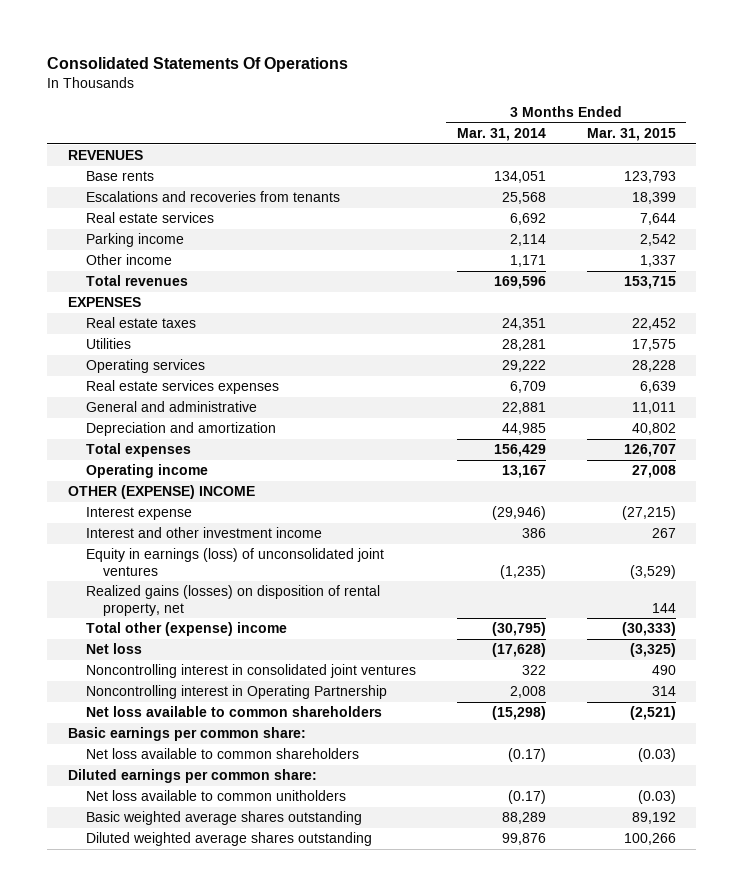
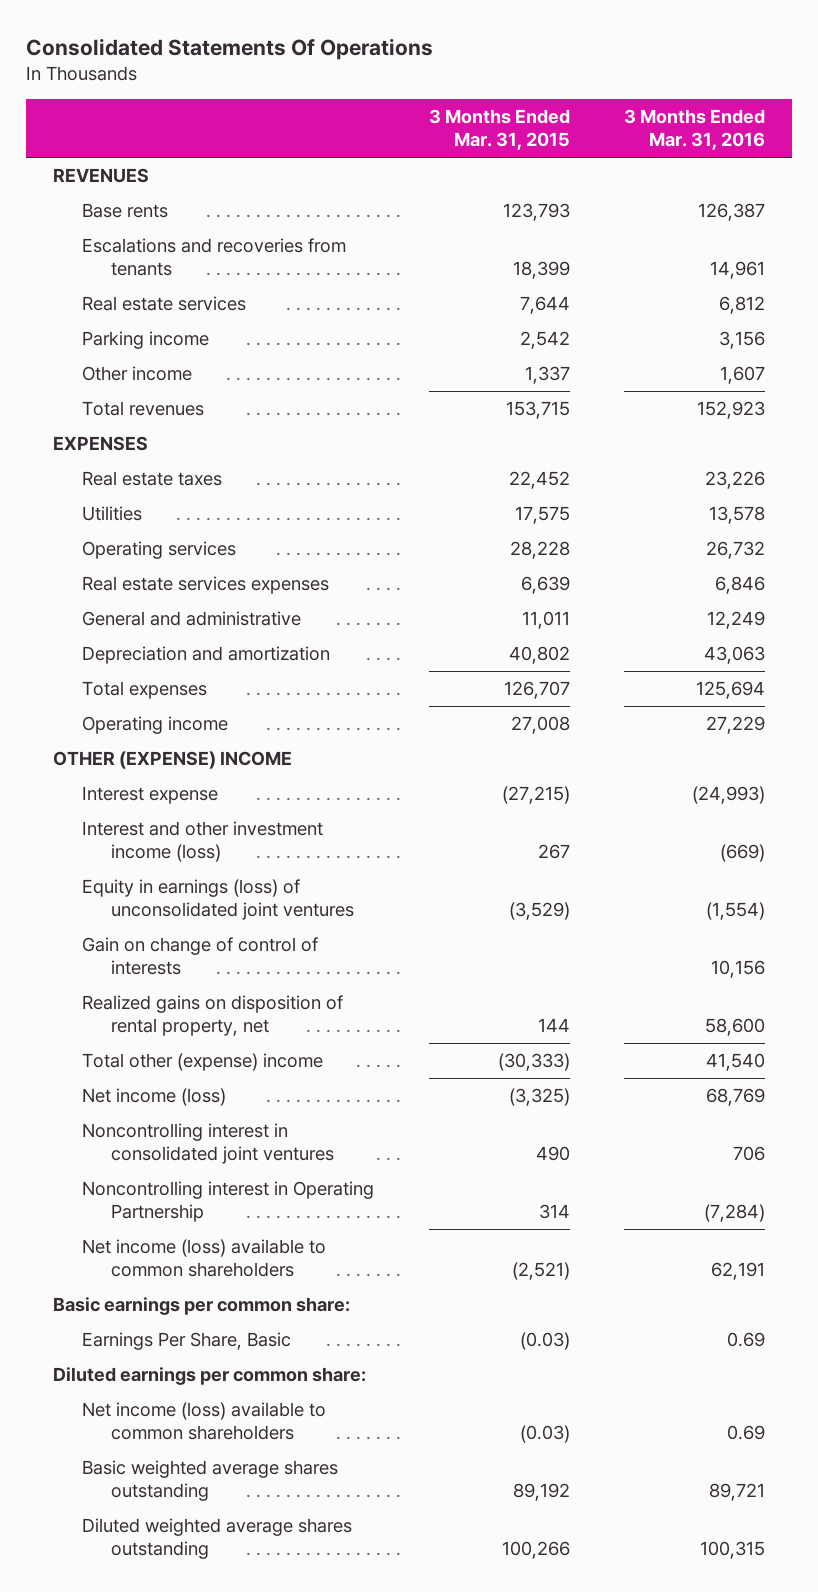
[456,128,546,142] Mar. 31, 2014 -> none
none -> [624,108,766,150] 3 Months Ended Mar. 31, 2016
[85,527,322,539] Interest and other investment income -> [82,821,324,863] Interest and other investment income (loss)
none -> [82,937,319,976] Gain on change of control of interests
[85,585,380,616] Realized gains (losses) on disposition of rental property, net -> [82,995,344,1037] Realized gains on disposition of rental property, net
[85,643,142,655] Net loss -> [82,1088,227,1107] Net income (loss)
[85,706,382,718] Net loss available to common shareholders -> [82,1239,327,1278] Net income (loss) available to common shareholders
[85,748,359,760] Net loss available to common shareholders -> [82,1332,292,1351] Earnings Per Share, Basic
[85,790,346,802] Net loss available to common unitholders -> [82,1402,327,1441] Net income (loss) available to common shareholders

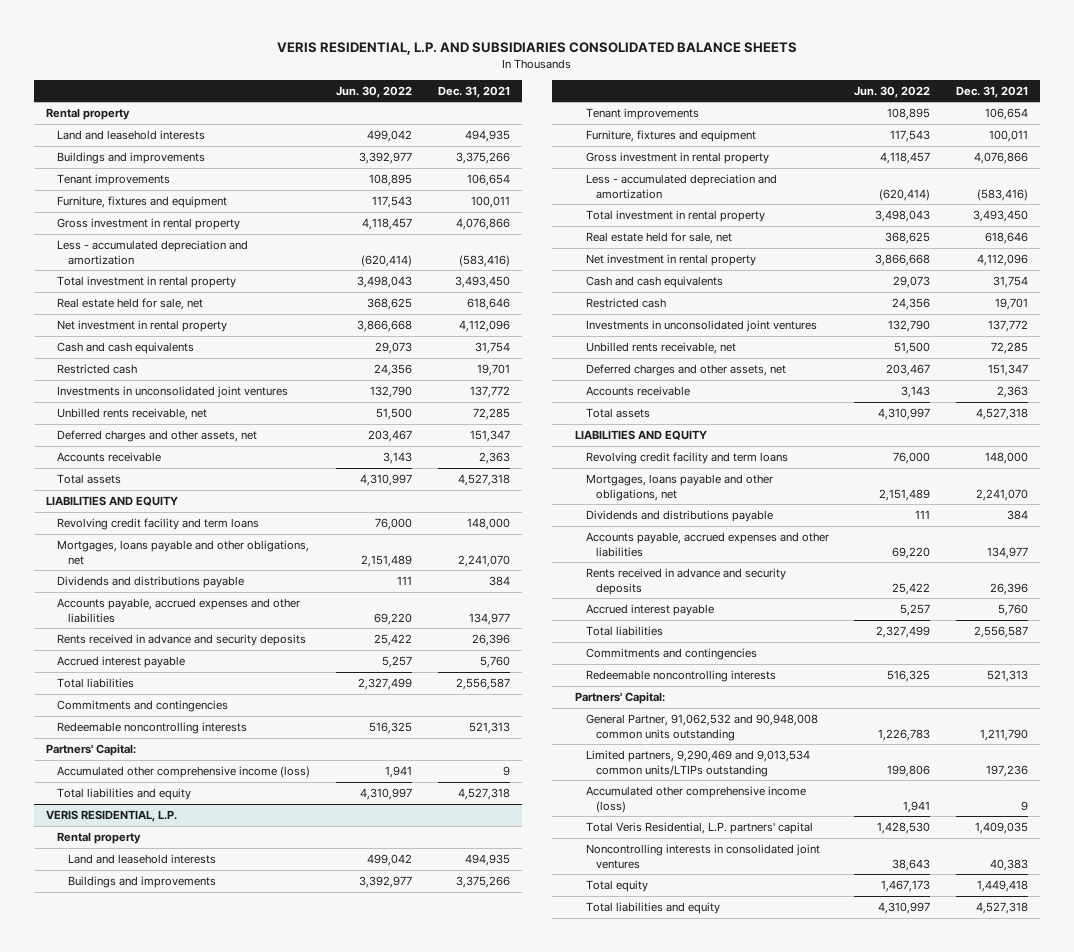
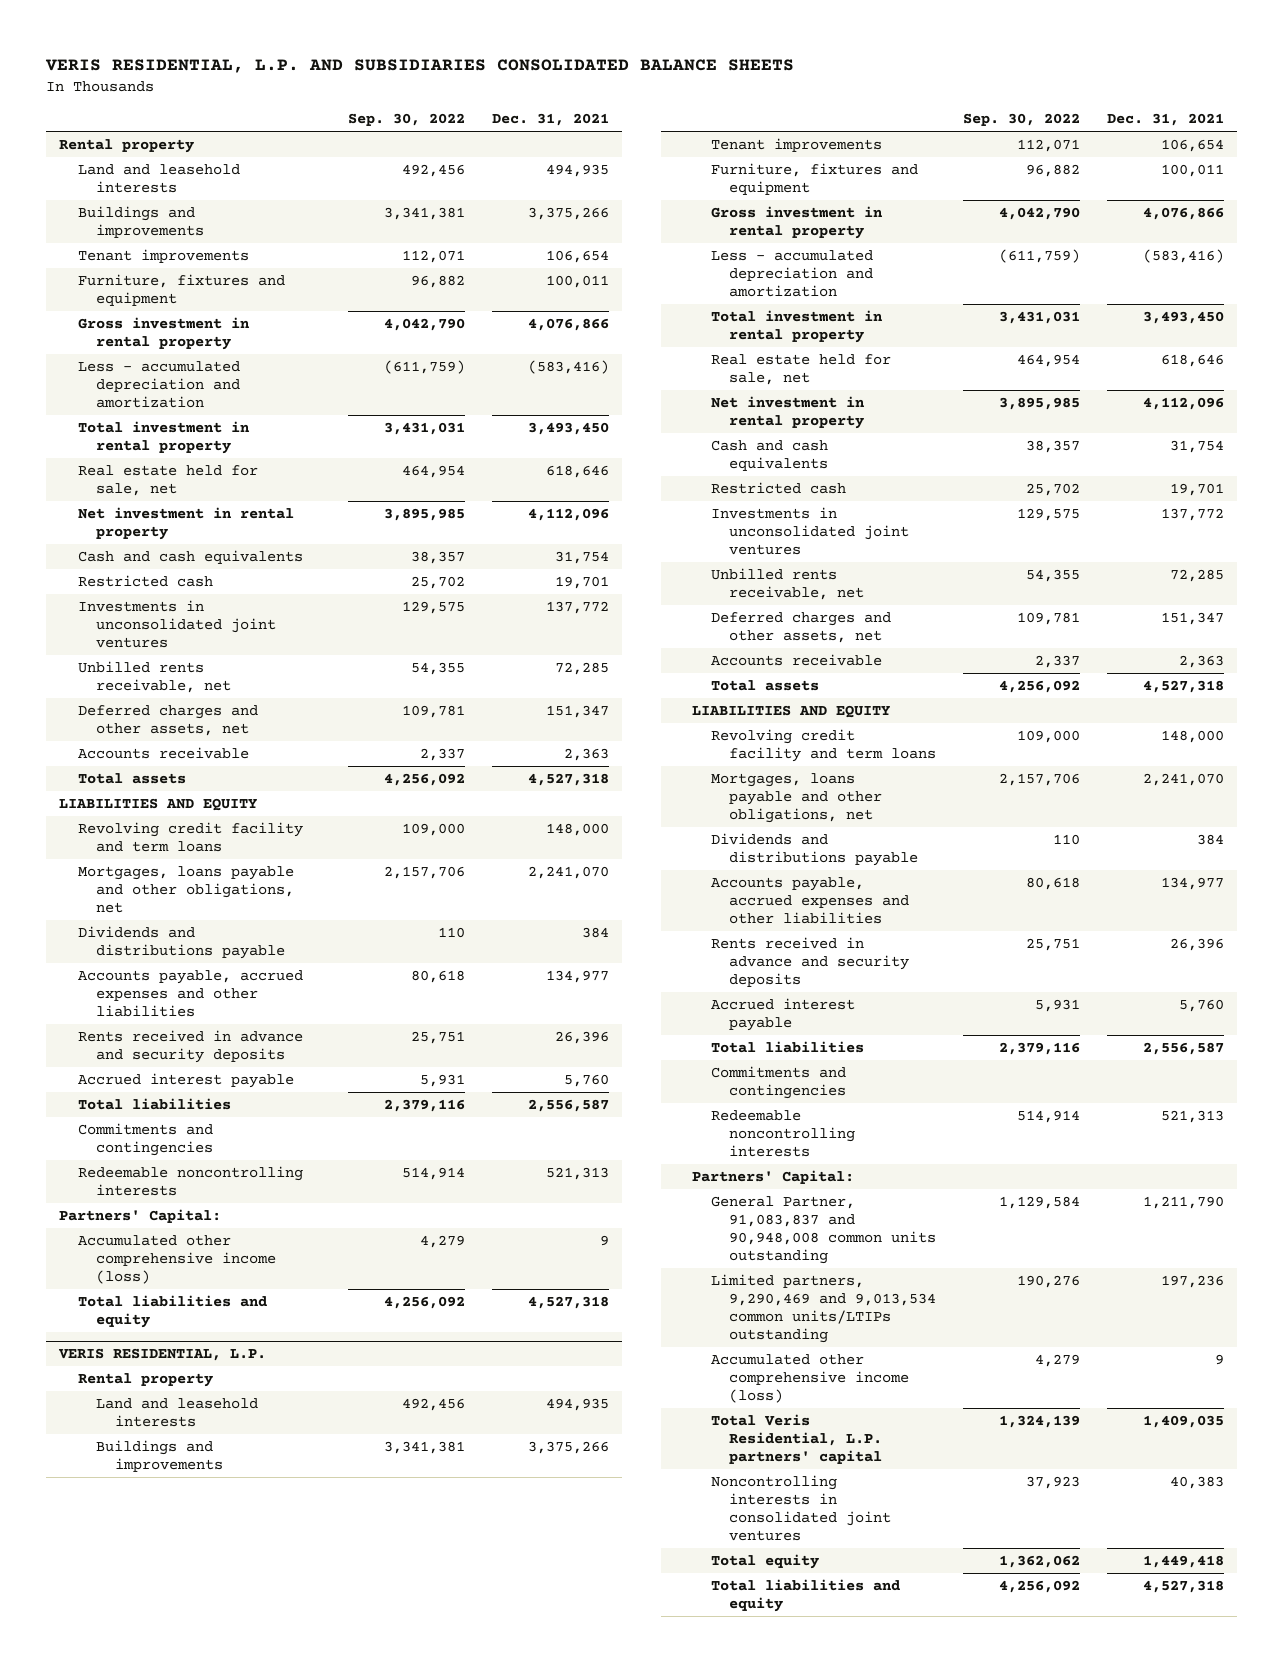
[336,85,413,98] Jun. 30, 2022 -> none
none -> [348,113,466,127] Sep. 30, 2022
[585,714,818,741] General Partner, 91,062,532 and 90,948,008 common units outstanding -> [710,1195,937,1264] General Partner, 91,083,837 and 90,948,008 common units outstanding

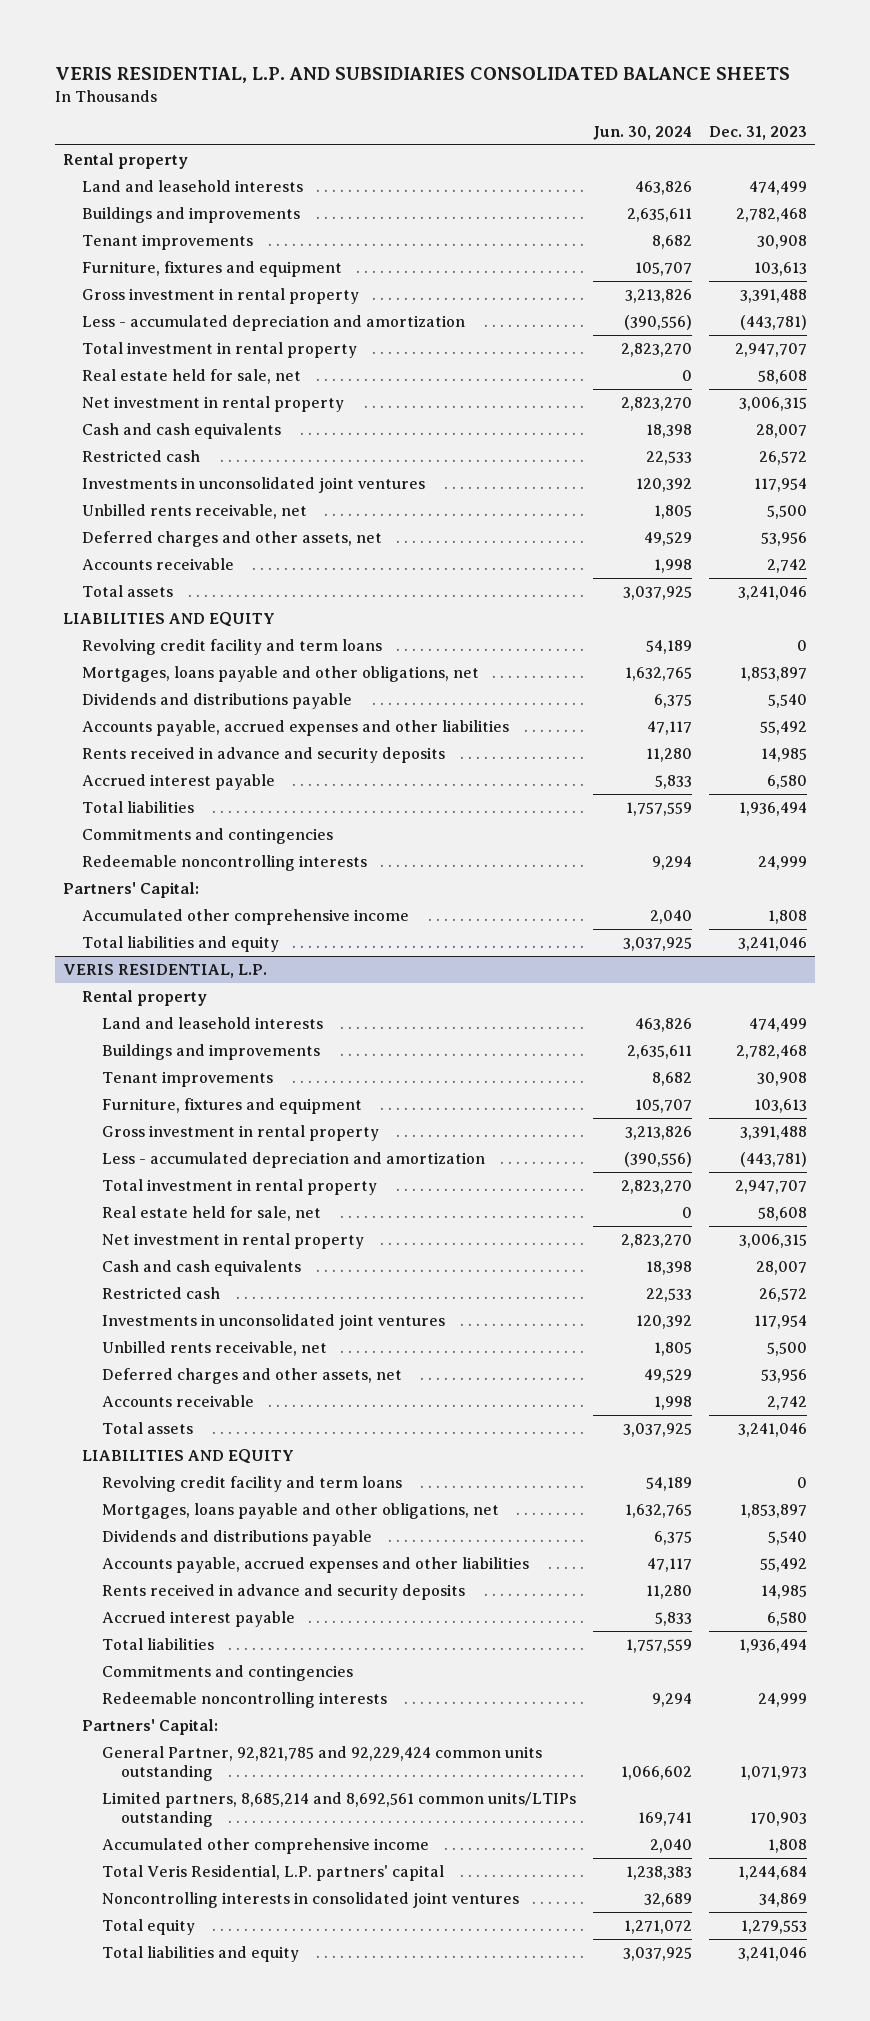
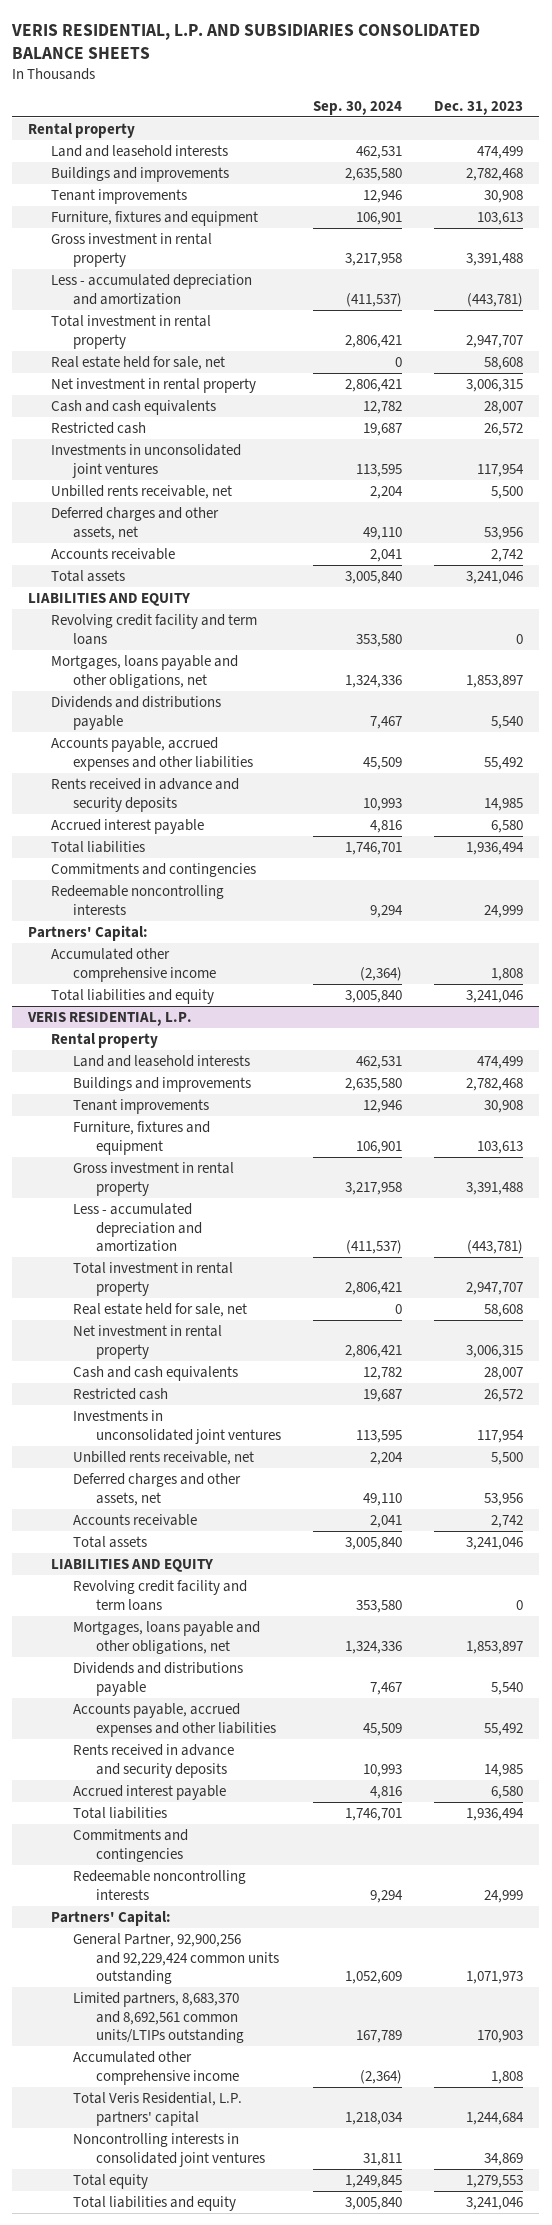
[592,125,692,140] Jun. 30, 2024 -> none
none -> [312,100,402,115] Sep. 30, 2024
[101,1746,542,1782] General Partner, 92,821,785 and 92,229,424 common units outstanding -> [73,1933,279,1984] General Partner, 92,900,256 and 92,229,424 common units outstanding
[101,1792,576,1828] Limited partners, 8,685,214 and 8,692,561 common units/LTIPs outstanding -> [73,1992,244,2043] Limited partners, 8,683,370 and 8,692,561 common units/LTIPs outstanding

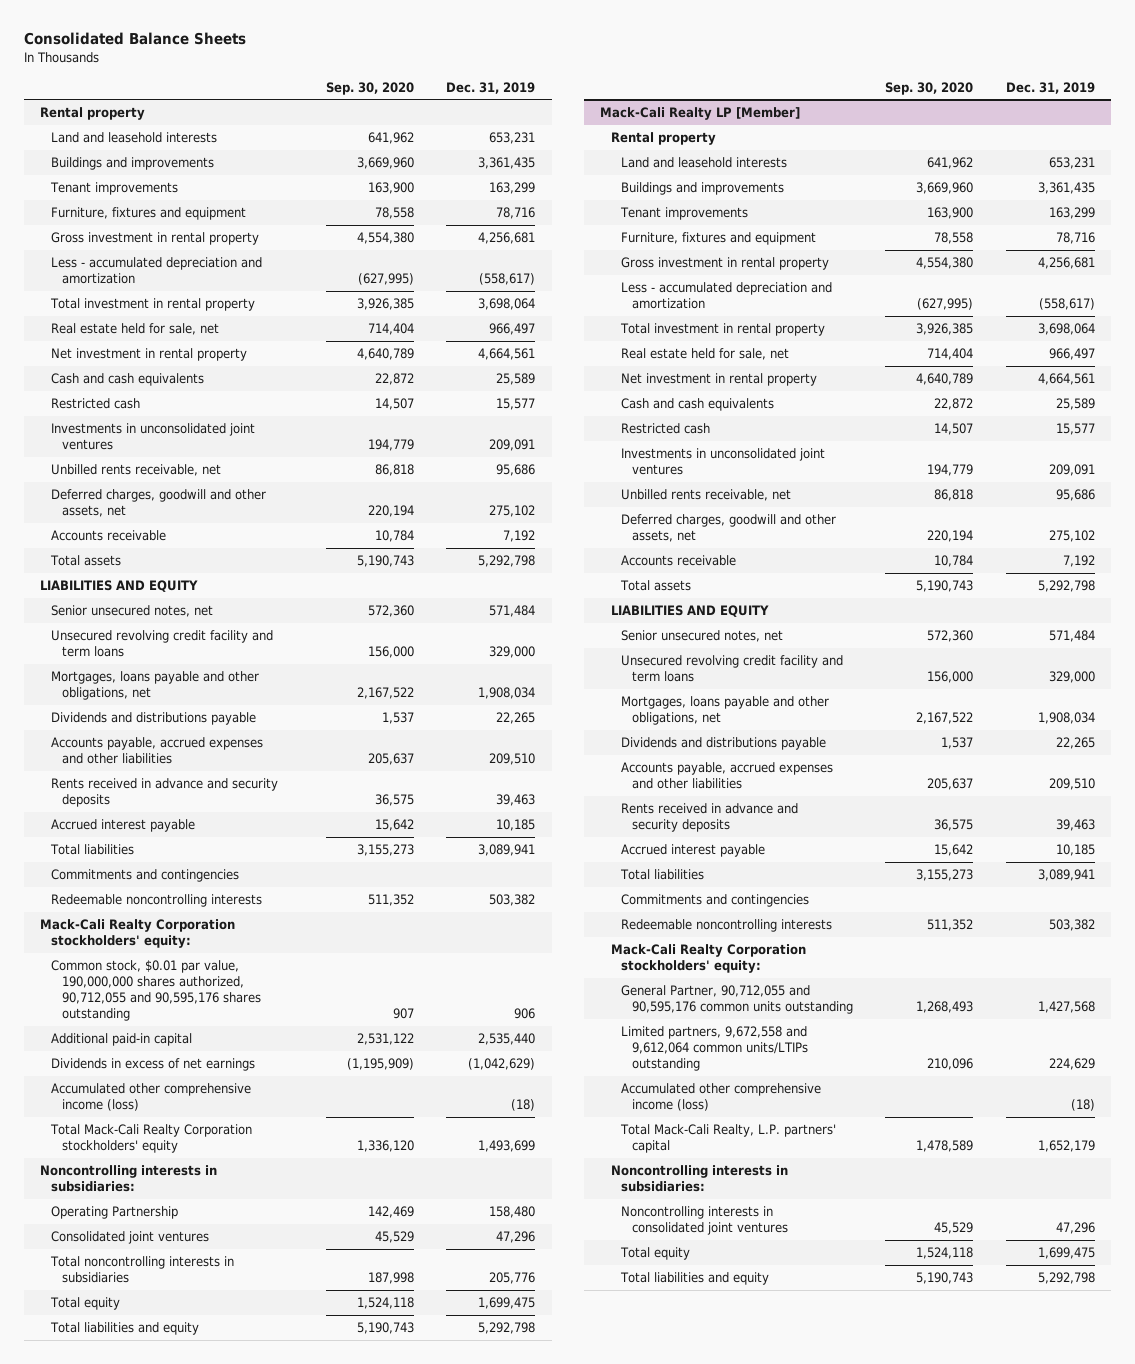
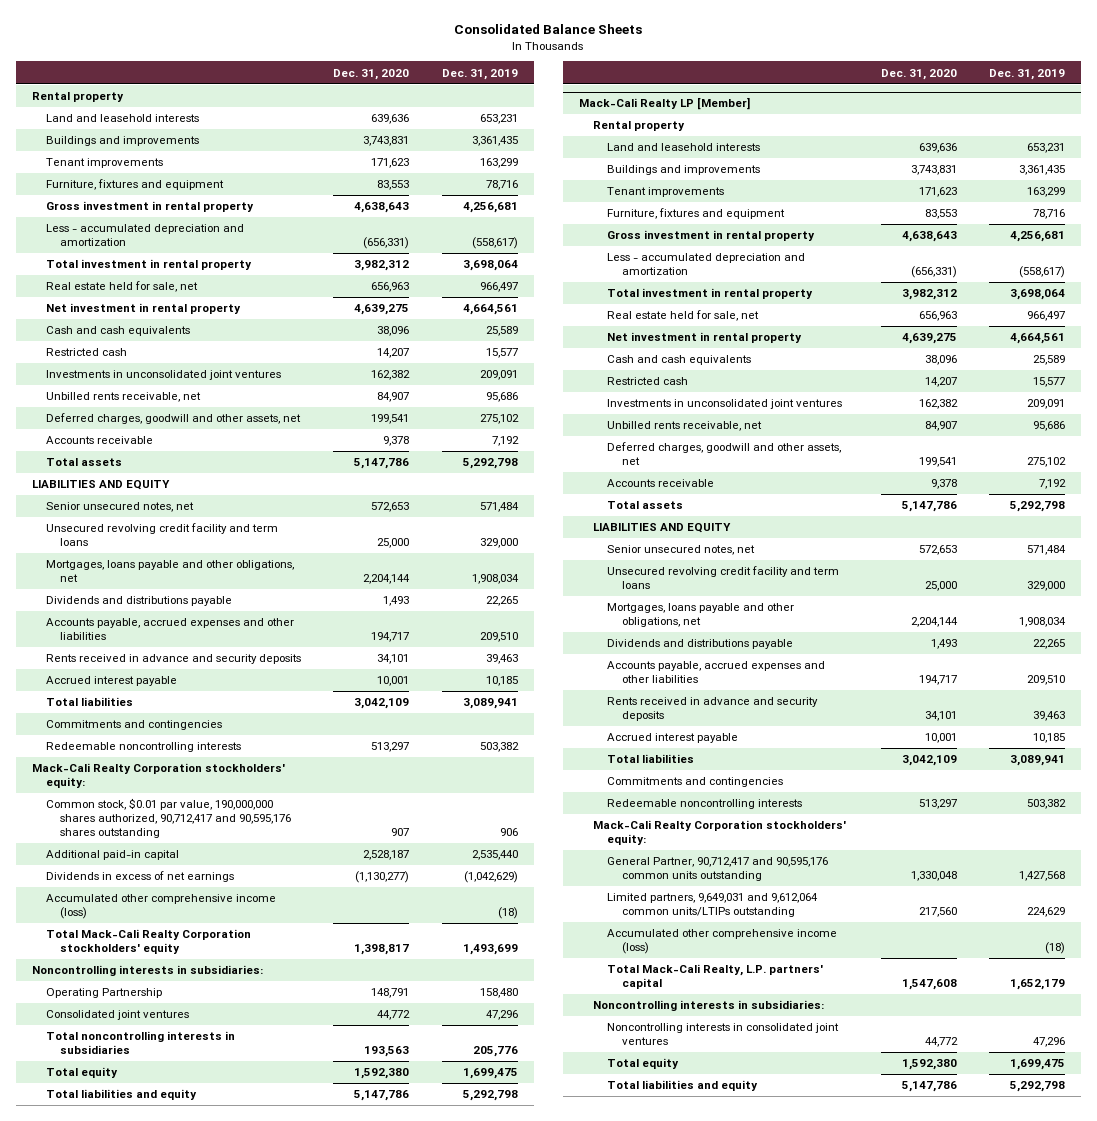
[326,81,415,95] Sep. 30, 2020 -> none
none -> [333,68,410,80] Dec. 31, 2020
[51,960,261,1022] Common stock, $0.01 par value, 190,000,000 shares authorized, 90,712,055 and 90,595,176 shares outstanding -> [45,798,292,839] Common stock, $0.01 par value, 190,000,000 shares authorized, 90,712,417 and 90,595,176 shares outstanding
[621,985,854,1015] General Partner, 90,712,055 and 90,595,176 common units outstanding -> [607,857,829,882] General Partner, 90,712,417 and 90,595,176 common units outstanding
[621,1026,809,1072] Limited partners, 9,672,558 and 9,612,064 common units/LTIPs outstanding -> [607,893,819,918] Limited partners, 9,649,031 and 9,612,064 common units/LTIPs outstanding

